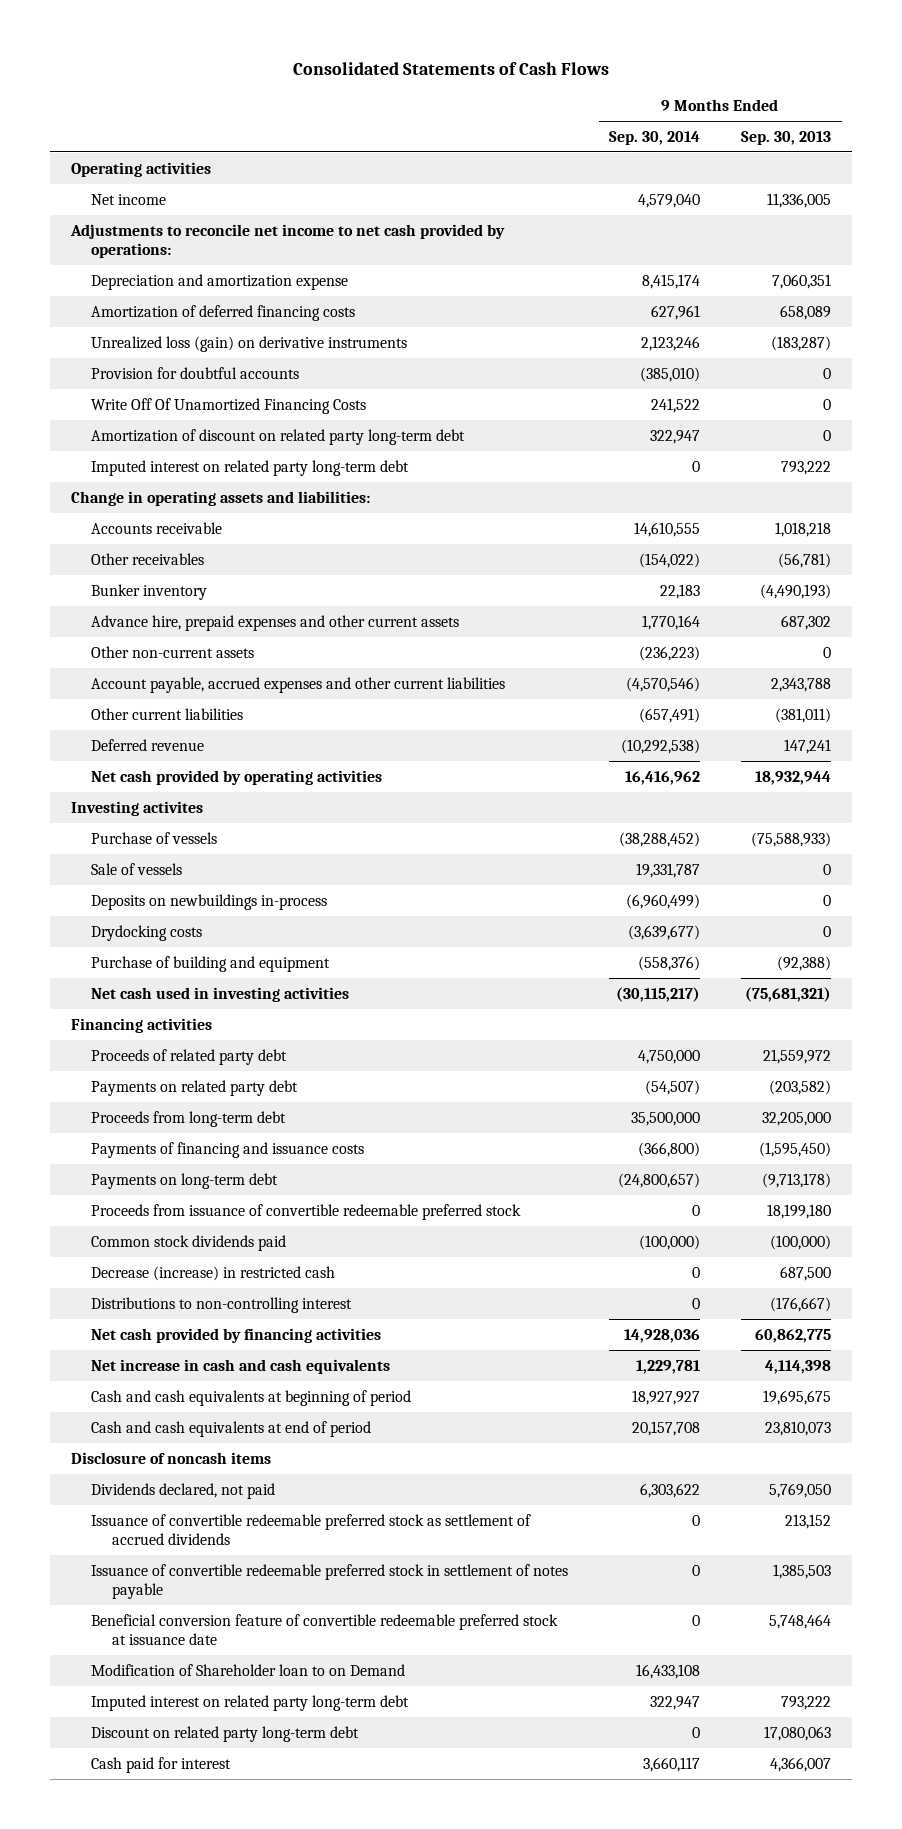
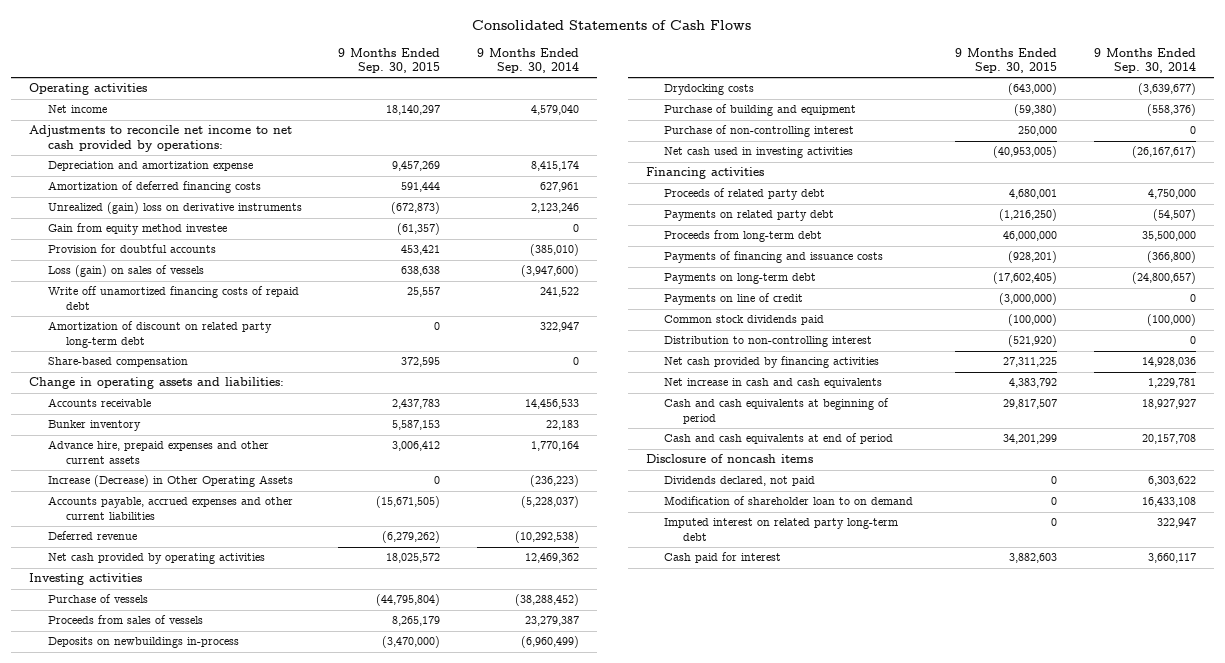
[741,130,832,145] Sep. 30, 2013 -> none
none -> [338,47,441,74] 9 Months Ended Sep. 30, 2015
[91,335,408,352] Unrealized loss (gain) on derivative instruments -> [47,202,302,215] Unrealized (gain) loss on derivative instruments
none -> [47,223,227,236] Gain from equity method investee
none -> [47,265,204,278] Loss (gain) on sales of vessels
[91,397,367,414] Write Off Of Unamortized Financing Costs -> [47,286,299,311] Write off unamortized financing costs of repaid debt
[91,459,410,476] Imputed interest on related party long-term debt -> none
none -> [47,357,188,368] Share-based compensation
[91,552,205,565] Other receivables -> none
[634,521,701,537] 14,610,555 -> [524,399,579,410] 14,456,533
[91,707,244,720] Other current liabilities -> none
[91,645,255,658] Other non-current assets -> [47,475,293,488] Increase (Decrease) in Other Operating Assets
[91,676,506,693] Account payable, accrued expenses and other current liabilities -> [47,496,293,521] Accounts payable, accrued expenses and other current liabilities
[626,676,701,692] (4,570,546) -> [520,496,579,509] (5,228,037)
[625,770,701,785] 16,416,962 -> [524,553,579,564] 12,469,362
[70,800,203,816] Investing activites -> [29,573,143,586] Investing activities
[91,862,183,875] Sale of vessels -> [47,615,203,625] Proceeds from sales of vessels
[636,862,701,878] 19,331,787 -> [524,616,579,627] 23,279,387
none -> [664,125,855,138] Purchase of non-controlling interest
[616,986,701,1002] (30,115,217) -> [1131,146,1196,159] (26,167,617)
[91,1203,522,1220] Proceeds from issuance of convertible redeemable preferred stock -> none
none -> [664,293,804,306] Payments on line of credit
[91,1265,336,1281] Decrease (increase) in restricted cash -> none
[91,1296,353,1313] Distributions to non-controlling interest -> [664,336,873,348] Distribution to non-controlling interest
[91,1513,532,1546] Issuance of convertible redeemable preferred stock as settlement of accrued dividends -> none
[91,1563,569,1600] Issuance of convertible redeemable preferred stock in settlement of notes payable -> none
[91,1613,559,1646] Beneficial conversion feature of convertible redeemable preferred stock at issuance date -> none
[91,1663,406,1676] Modification of Shareholder loan to on Demand -> [664,496,914,506] Modification of shareholder loan to on demand
[91,1725,360,1742] Discount on related party long-term debt -> none

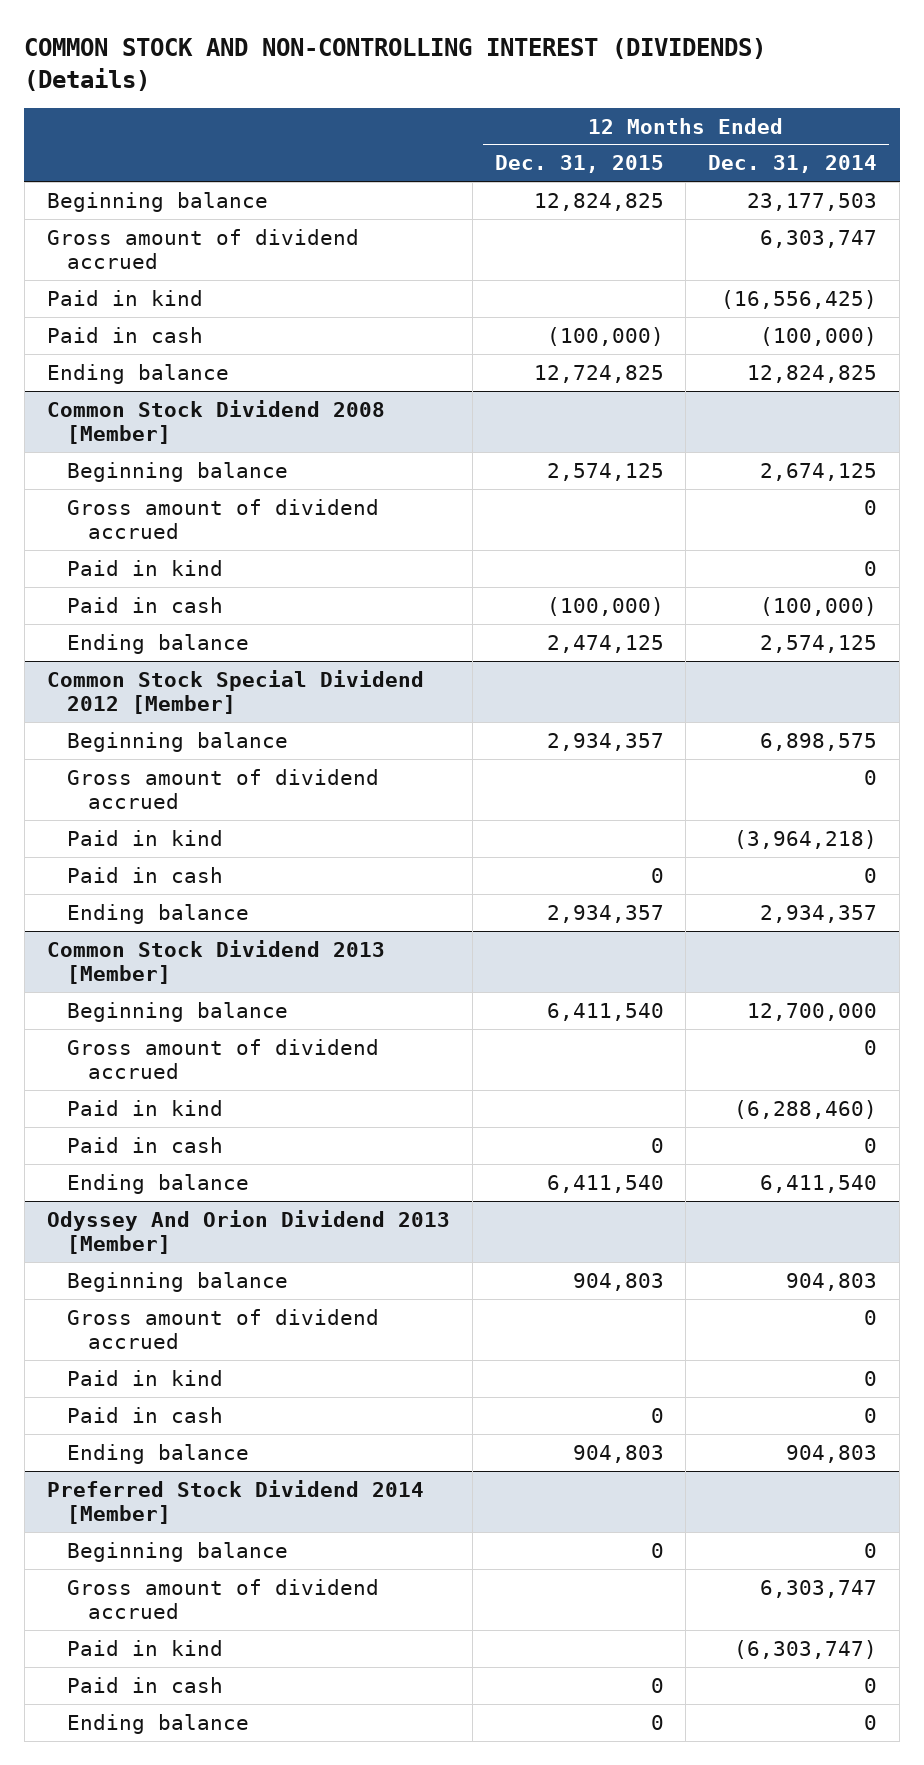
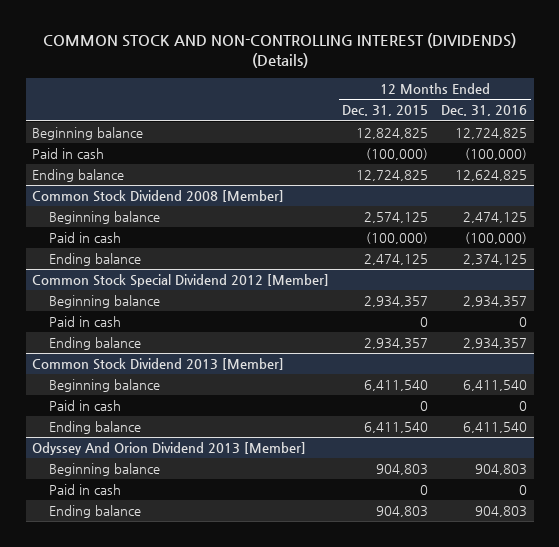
[708,155,878,174] Dec. 31, 2014 -> none
none -> [441,105,528,117] Dec. 31, 2016
[46,228,359,270] Gross amount of dividend accrued -> none
[46,289,203,306] Paid in kind -> none
[67,498,380,540] Gross amount of dividend accrued -> none
[67,559,224,576] Paid in kind -> none
[67,768,380,810] Gross amount of dividend accrued -> none
[67,829,224,846] Paid in kind -> none
[67,1038,380,1080] Gross amount of dividend accrued -> none
[67,1099,224,1116] Paid in kind -> none
[67,1308,380,1350] Gross amount of dividend accrued -> none
[67,1369,224,1386] Paid in kind -> none
[46,1479,424,1525] Preferred Stock Dividend 2014 [Member] -> none
[67,1541,289,1562] Beginning balance -> none
[67,1578,380,1620] Gross amount of dividend accrued -> none
[67,1639,224,1656] Paid in kind -> none
[67,1676,224,1693] Paid in cash -> none
[67,1713,250,1734] Ending balance -> none

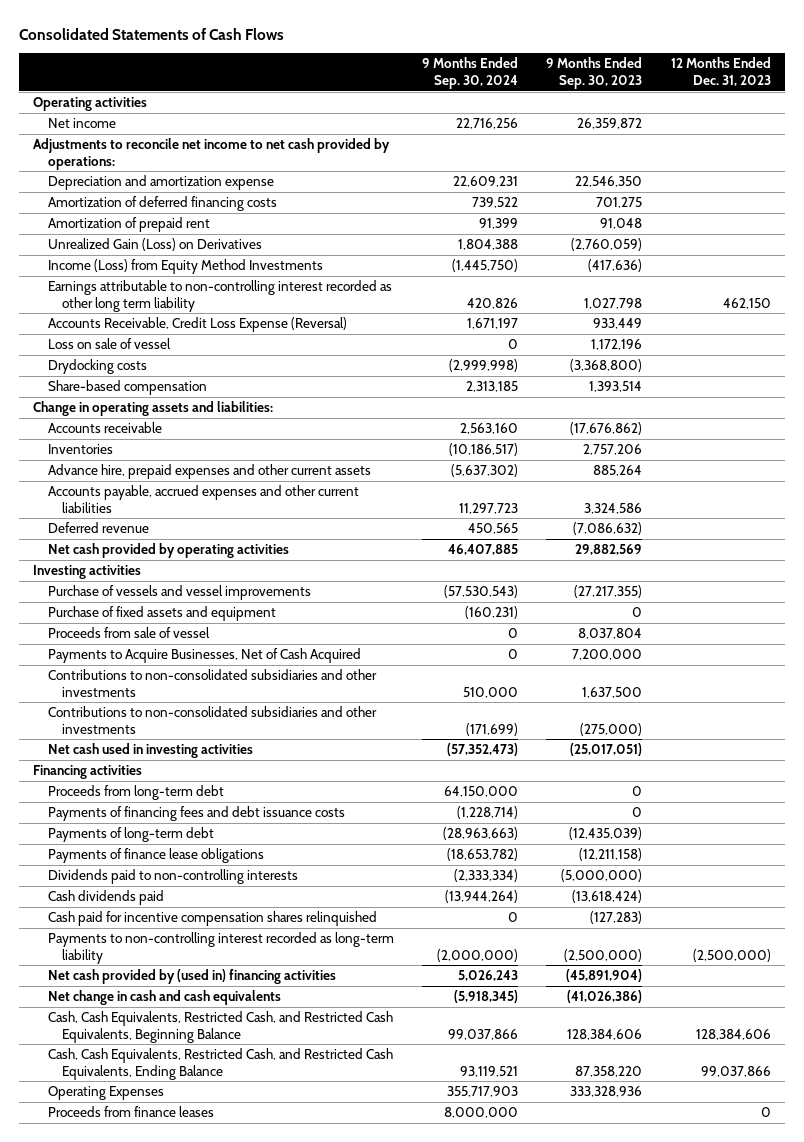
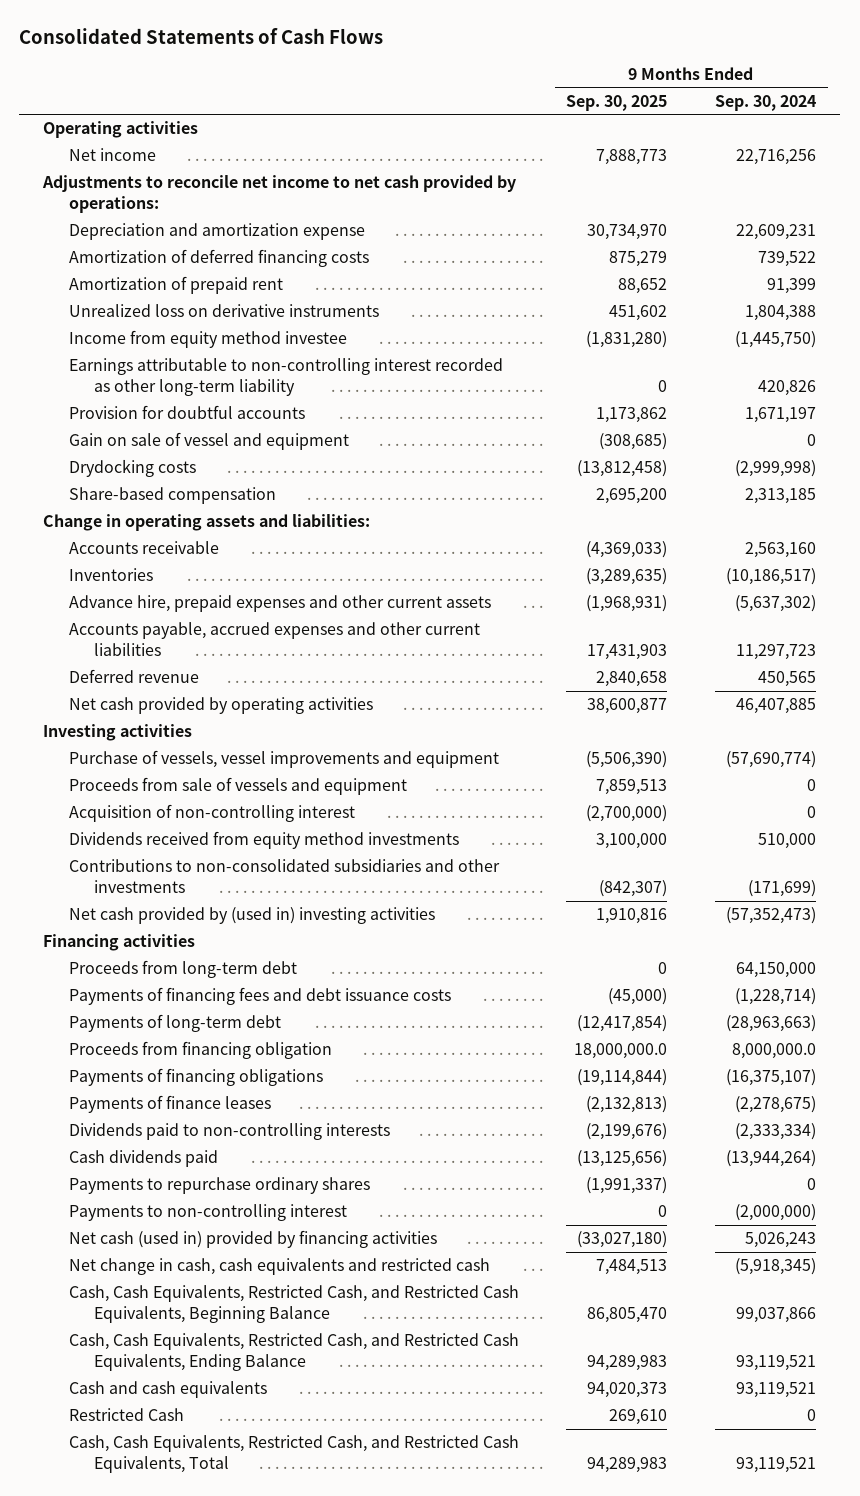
[546,57,643,90] 9 Months Ended Sep. 30, 2023 -> none
[670,57,771,87] 12 Months Ended Dec. 31, 2023 -> none
none -> [566,94,668,111] Sep. 30, 2025
[47,238,262,252] Unrealized Gain (Loss) on Derivatives -> [68,304,379,318] Unrealized loss on derivative instruments
[47,259,323,275] Income (Loss) from Equity Method Investments -> [68,330,347,349] Income from equity method investee
[47,280,392,312] Earnings attributable to non-controlling interest recorded as other long term liability -> [68,358,503,397] Earnings attributable to non-controlling interest recorded as other long-term liability
[47,317,347,333] Accounts Receivable, Credit Loss Expense (Reversal) -> [68,405,305,420] Provision for doubtful accounts
[47,338,171,350] Loss on sale of vessel -> [68,432,349,451] Gain on sale of vessel and equipment
[47,606,276,622] Purchase of fixed assets and equipment -> none
[47,648,361,664] Payments to Acquire Businesses, Net of Cash Acquired -> none
[47,585,311,601] Purchase of vessels and vessel improvements -> [68,750,499,769] Purchase of vessels, vessel improvements and equipment
[443,585,518,599] (57,530,543) -> [726,751,817,769] (57,690,774)
[47,627,210,639] Proceeds from sale of vessel -> [68,777,407,796] Proceeds from sale of vessels and equipment
none -> [68,804,355,823] Acquisition of non-controlling interest
[47,669,377,697] Contributions to non-consolidated subsidiaries and other investments -> [68,831,459,850] Dividends received from equity method investments
[47,743,253,759] Net cash used in investing activities -> [68,907,435,925] Net cash provided by (used in) investing activities
none -> [68,1041,332,1060] Proceeds from financing obligation
[47,848,264,864] Payments of finance lease obligations -> [68,1068,323,1087] Payments of financing obligations
[446,848,518,862] (18,653,782) -> [726,1069,817,1087] (16,375,107)
none -> [68,1095,271,1114] Payments of finance leases
[47,911,377,927] Cash paid for incentive compensation shares relinquished -> [68,1177,370,1195] Payments to repurchase ordinary shares
[47,932,394,964] Payments to non-controlling interest recorded as long-term liability -> [68,1204,347,1222] Payments to non-controlling interest
[47,969,336,985] Net cash provided by (used in) financing activities -> [68,1230,437,1249] Net cash (used in) provided by financing activities
[47,990,281,1006] Net change in cash and cash equivalents -> [68,1258,490,1276] Net change in cash, cash equivalents and restricted cash
[47,1086,164,1101] Operating Expenses -> none
[47,1106,214,1118] Proceeds from finance leases -> none
none -> [68,1381,267,1399] Cash and cash equivalents
none -> [68,1408,184,1422] Restricted Cash
none -> [68,1435,519,1474] Cash, Cash Equivalents, Restricted Cash, and Restricted Cash Equivalents, Total

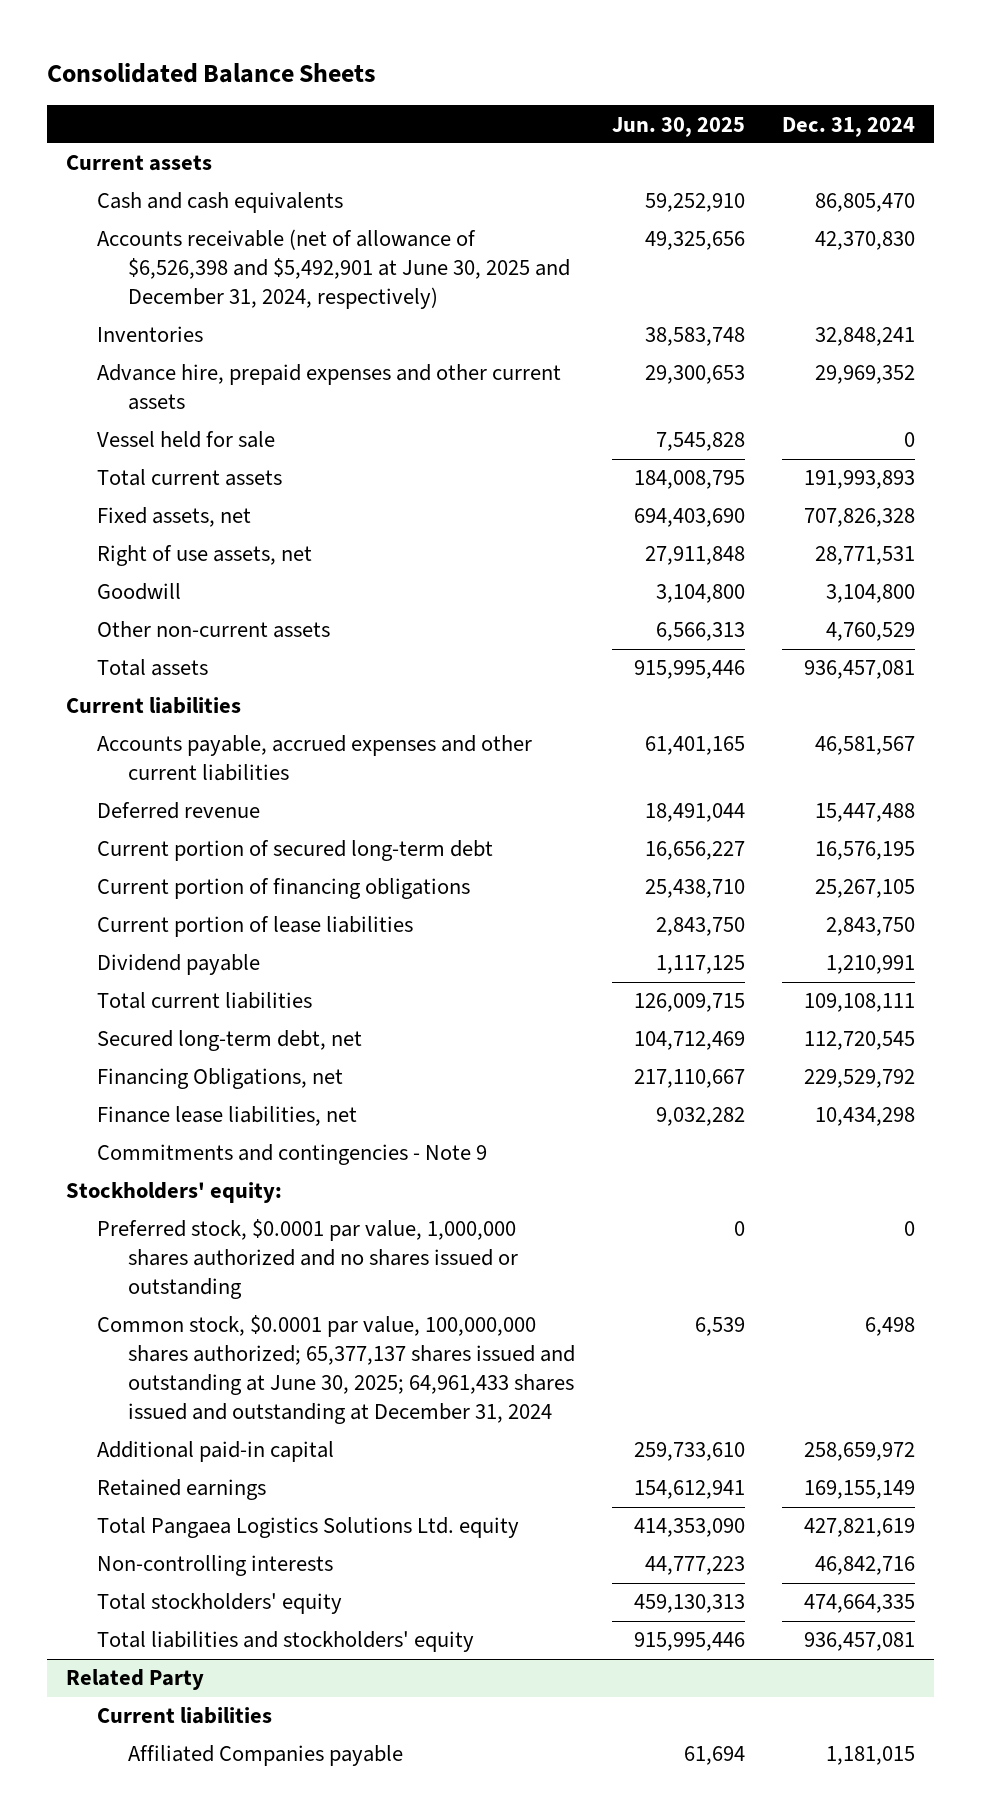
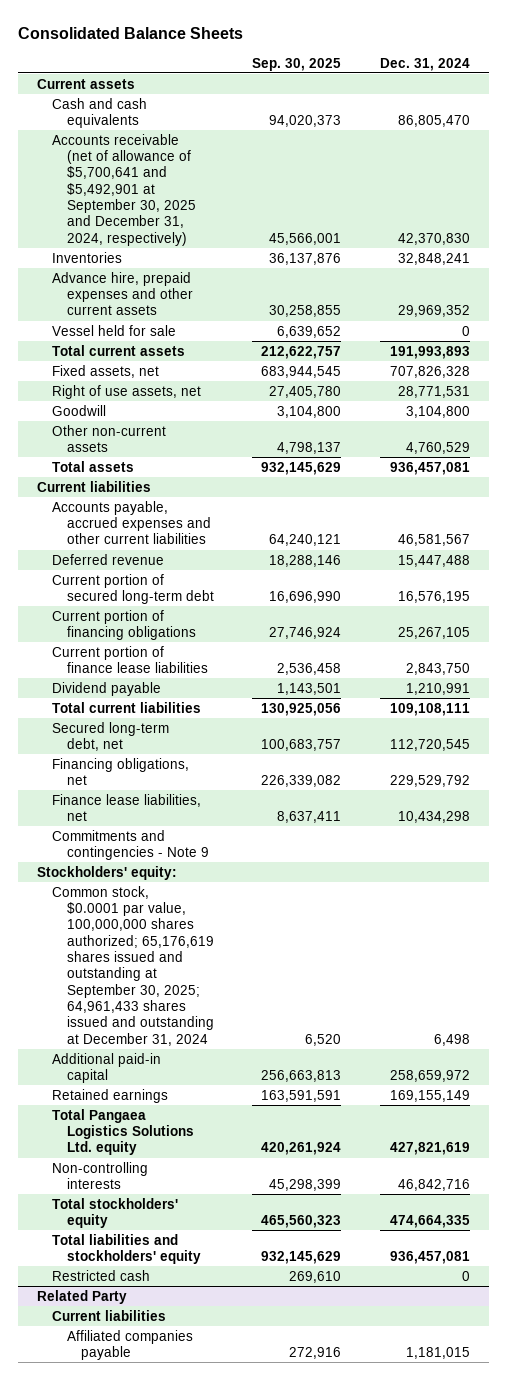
[611,116,745,137] Jun. 30, 2025 -> none
none -> [252,57,342,71] Sep. 30, 2025
[96,229,570,310] Accounts receivable (net of allowance of $6,526,398 and $5,492,901 at June 30, 2025 and December 31, 2024, respectively) -> [51,133,196,246] Accounts receivable (net of allowance of $5,700,641 and $5,492,901 at September 30, 2025 and December 31, 2024, respectively)
[96,916,413,938] Current portion of lease liabilities -> [51,645,208,674] Current portion of finance lease liabilities
[96,1068,343,1090] Financing Obligations, net -> [51,757,189,786] Financing obligations, net
[96,1219,518,1300] Preferred stock, $0.0001 par value, 1,000,000 shares authorized and no shares issued or outstanding -> none
[96,1315,575,1425] Common stock, $0.0001 par value, 100,000,000 shares authorized; 65,377,137 shares issued and outstanding at June 30, 2025; 64,961,433 shares issued and outstanding at December 31, 2024 -> [51,885,214,1046] Common stock, $0.0001 par value, 100,000,000 shares authorized; 65,176,619 shares issued and outstanding at September 30, 2025; 64,961,433 shares issued and outstanding at December 31, 2024
none -> [51,1269,150,1281] Restricted cash
[127,1745,403,1767] Affiliated Companies payable -> [66,1329,193,1361] Affiliated companies payable

